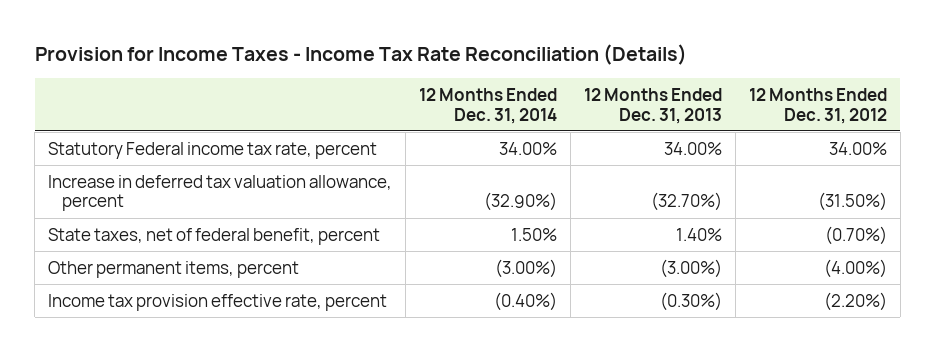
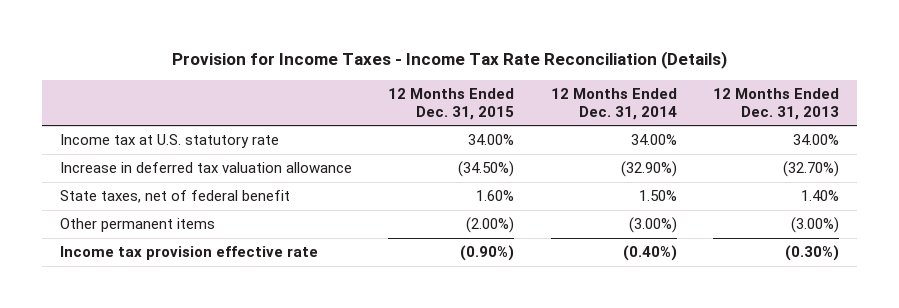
[748,87,887,124] 12 Months Ended Dec. 31, 2012 -> none
none -> [388,87,515,120] 12 Months Ended Dec. 31, 2015
[48,141,378,159] Statutory Federal income tax rate, percent -> [59,134,279,149] Income tax at U.S. statutory rate
[48,174,393,212] Increase in deferred tax valuation allowance, percent -> [59,162,352,174] Increase in deferred tax valuation allowance
[48,227,381,245] State taxes, net of federal benefit, percent -> [59,190,290,204] State taxes, net of federal benefit
[48,260,300,278] Other permanent items, percent -> [59,218,215,233] Other permanent items
[48,293,388,311] Income tax provision effective rate, percent -> [59,246,318,261] Income tax provision effective rate

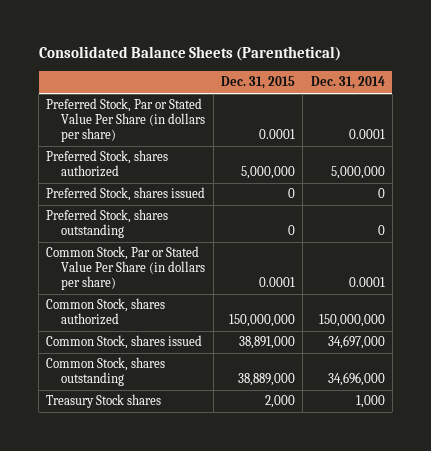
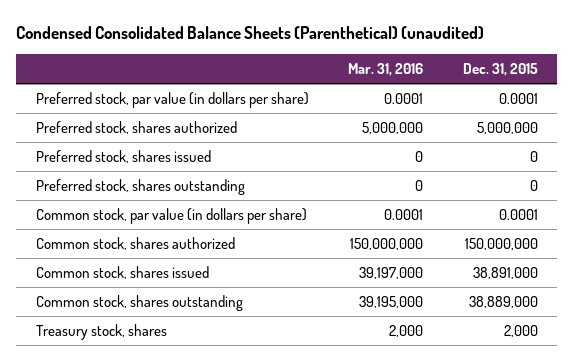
[38,46,341,62] Consolidated Balance Sheets (Parenthetical) -> [16,26,485,40] Condensed Consolidated Balance Sheets (Parenthetical) (unaudited)
[310,76,385,90] Dec. 31, 2014 -> none
none -> [348,63,424,77] Mar. 31, 2016
[46,98,206,143] Preferred Stock, Par or Stated Value Per Share (in dollars per share) -> [36,91,310,108] Preferred stock, par value (in dollars per share)
[46,150,169,178] Preferred Stock, shares authorized -> [36,120,238,134] Preferred stock, shares authorized
[46,187,206,202] Preferred Stock, shares issued -> [36,149,212,163] Preferred stock, shares issued
[46,209,169,239] Preferred Stock, shares outstanding -> [36,178,246,195] Preferred stock, shares outstanding
[46,246,206,291] Common Stock, Par or Stated Value Per Share (in dollars per share) -> [36,207,308,224] Common stock, par value (in dollars per share)
[46,298,166,326] Common Stock, shares authorized -> [36,236,236,250] Common stock, shares authorized
[46,335,203,350] Common Stock, shares issued -> [36,265,210,279] Common stock, shares issued
[46,357,166,387] Common Stock, shares outstanding -> [36,294,244,311] Common stock, shares outstanding
[46,394,162,409] Treasury Stock shares -> [36,323,168,340] Treasury stock, shares

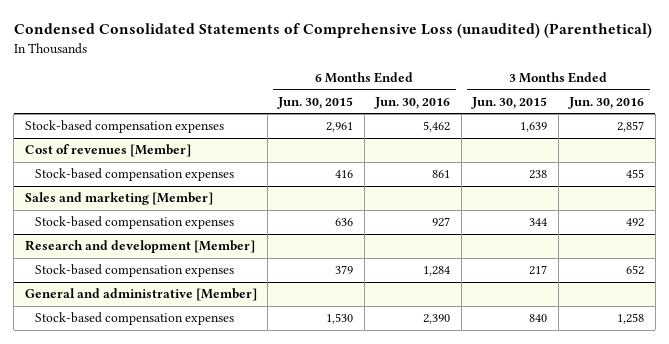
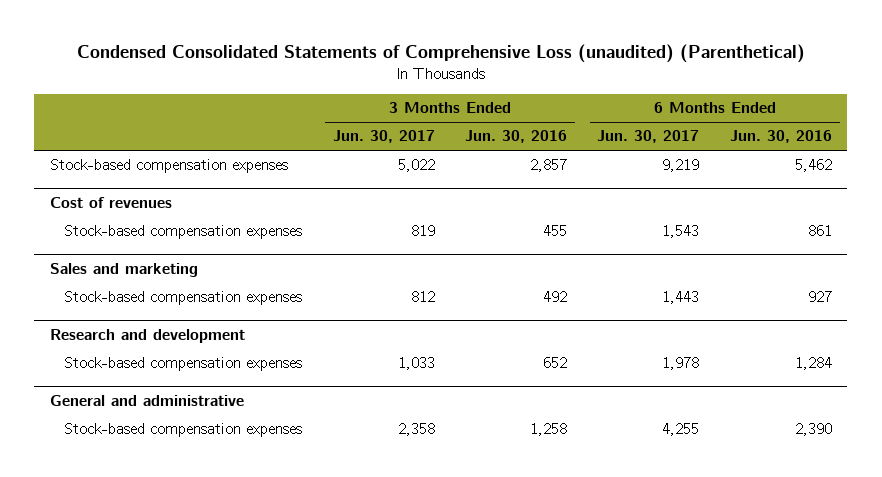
[277,96,354,109] Jun. 30, 2015 -> none
[471,96,548,109] Jun. 30, 2015 -> none
none -> [332,130,435,144] Jun. 30, 2017
none -> [597,130,700,144] Jun. 30, 2017
[24,144,191,158] Cost of revenues [Member] -> [49,197,172,209] Cost of revenues
[24,192,213,206] Sales and marketing [Member] -> [49,263,198,278] Sales and marketing
[24,240,255,254] Research and development [Member] -> [49,329,245,344] Research and development
[24,288,257,302] General and administrative [Member] -> [49,395,244,407] General and administrative

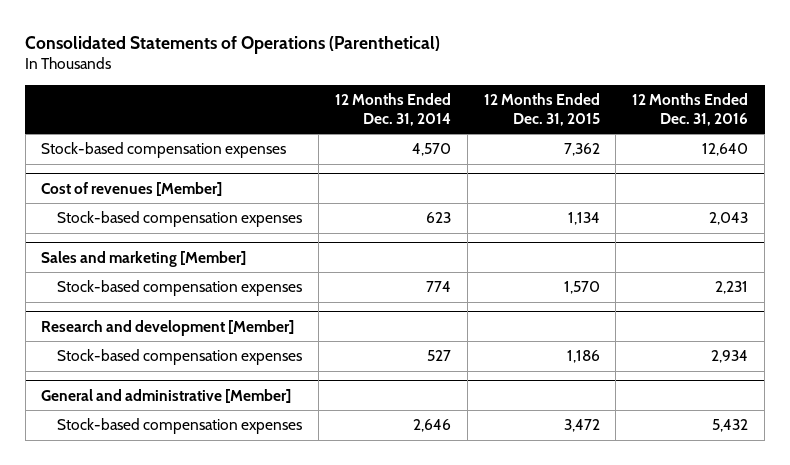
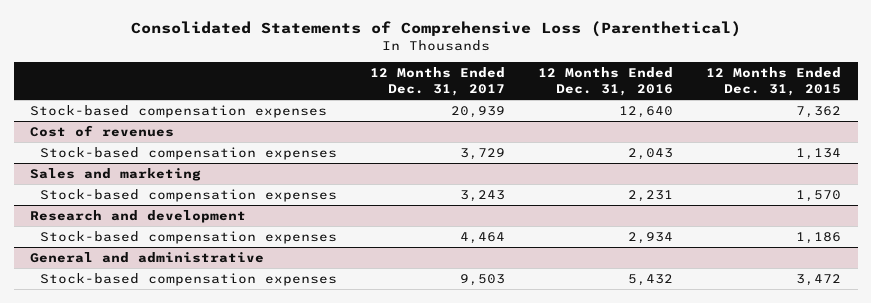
[25,35,441,54] Consolidated Statements of Operations (Parenthetical) -> [130,20,741,37] Consolidated Statements of Comprehensive Loss (Parenthetical)
[334,92,451,126] 12 Months Ended Dec. 31, 2014 -> none
none -> [370,67,506,96] 12 Months Ended Dec. 31, 2017
[41,181,223,196] Cost of revenues [Member] -> [30,125,175,138] Cost of revenues
[41,250,247,267] Sales and marketing [Member] -> [30,168,202,182] Sales and marketing
[41,319,295,336] Research and development [Member] -> [30,210,247,224] Research and development
[41,388,292,403] General and administrative [Member] -> [30,252,265,264] General and administrative

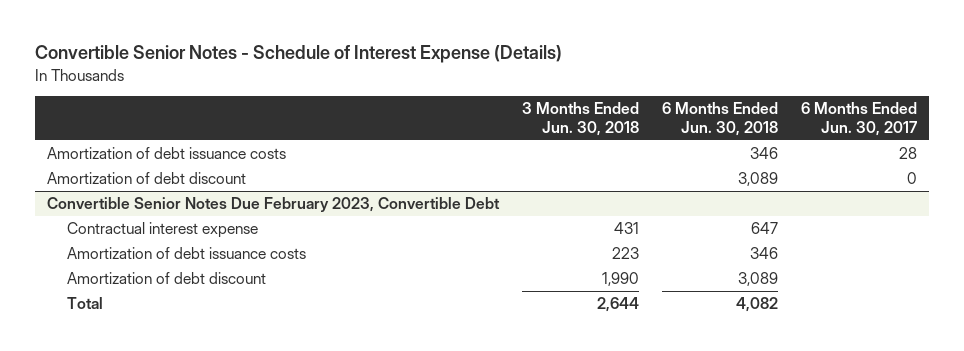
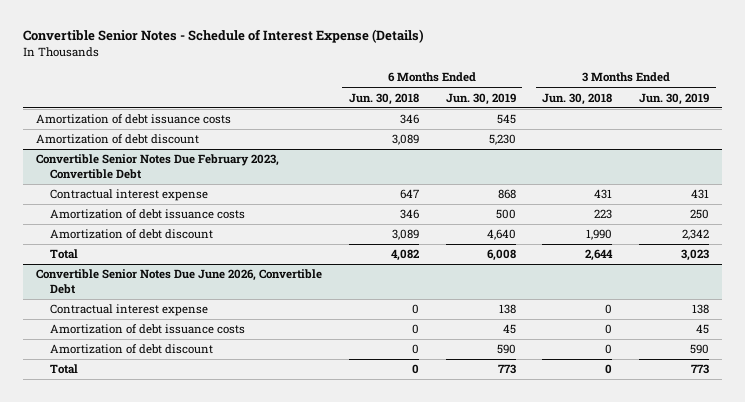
[801,102,918,136] 6 Months Ended Jun. 30, 2017 -> none
none -> [445,92,516,105] Jun. 30, 2019
none -> [639,92,710,105] Jun. 30, 2019
none -> [36,269,323,294] Convertible Senior Notes Due June 2026, Convertible Debt
none -> [49,304,208,317] Contractual interest expense
none -> [49,324,245,335] Amortization of debt issuance costs
none -> [49,344,213,355] Amortization of debt discount
none -> [49,364,78,375] Total

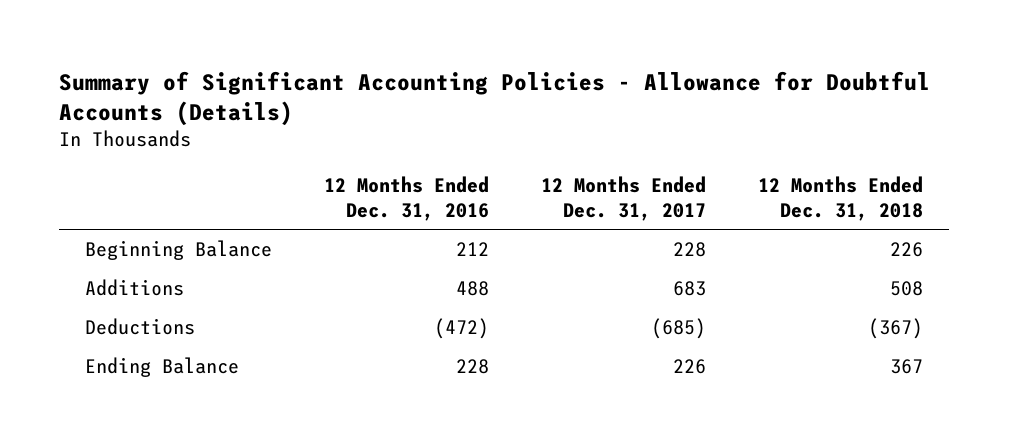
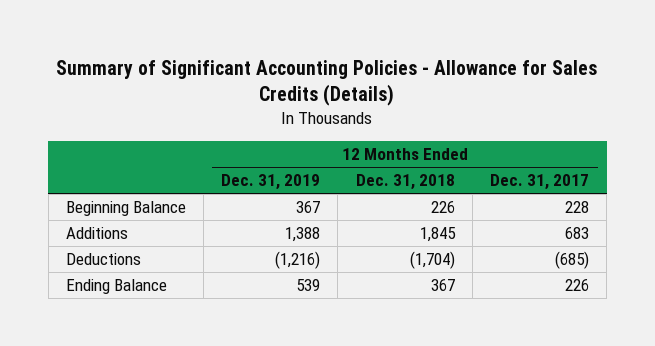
[59,70,931,126] Summary of Significant Accounting Policies - Allowance for Doubtful Accounts (Details) -> [56,59,598,107] Summary of Significant Accounting Policies - Allowance for Sales Credits (Details)
[324,176,490,221] 12 Months Ended Dec. 31, 2016 -> none
none -> [221,174,321,191] Dec. 31, 2019
[890,281,924,297] 508 -> [419,227,456,243] 1,845
[868,318,924,340] (367) -> [409,251,455,270] (1,704)

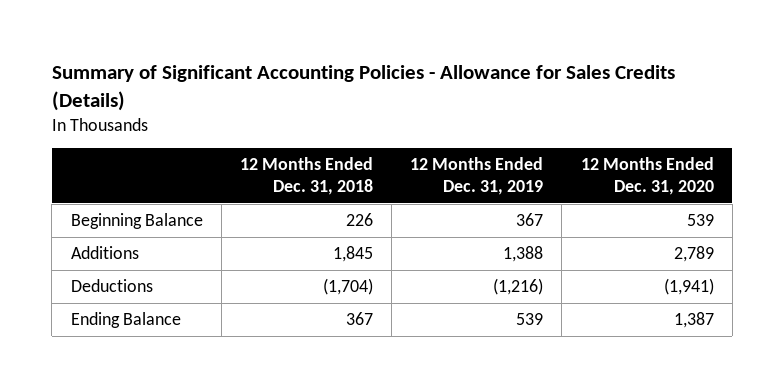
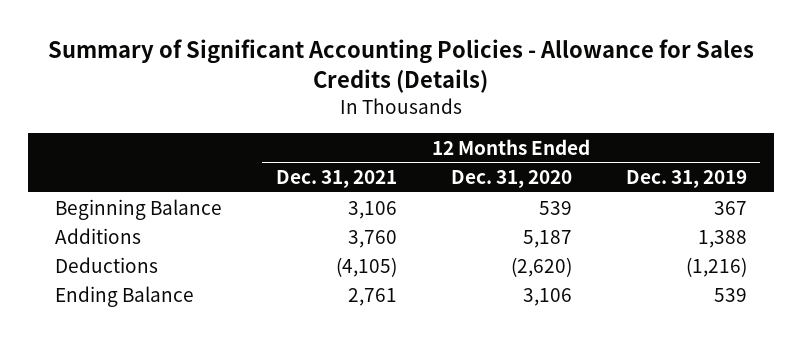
[239,157,373,196] 12 Months Ended Dec. 31, 2018 -> none
none -> [275,170,397,189] Dec. 31, 2021
[673,246,714,263] 2,789 -> [522,229,572,248] 5,187
[663,278,714,296] (1,941) -> [510,256,572,277] (2,620)
[673,312,714,329] 1,387 -> [522,287,572,306] 3,106

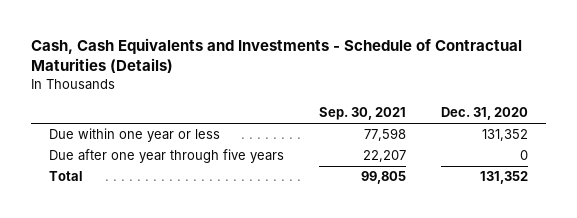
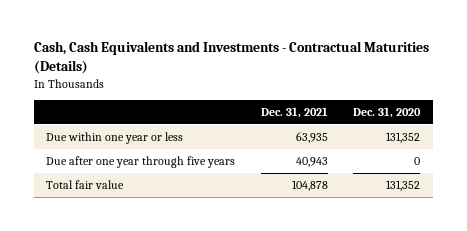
[30,38,522,74] Cash, Cash Equivalents and Investments - Schedule of Contractual Maturities (Details) -> [33,41,429,75] Cash, Cash Equivalents and Investments - Contractual Maturities (Details)
[318,107,406,121] Sep. 30, 2021 -> none
none -> [260,106,328,118] Dec. 31, 2021
[48,171,83,182] Total -> [46,180,125,190] Total fair value

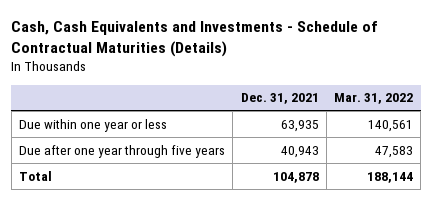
[33,41,429,75] Cash, Cash Equivalents and Investments - Contractual Maturities (Details) -> [11,21,379,58] Cash, Cash Equivalents and Investments - Schedule of Contractual Maturities (Details)
[353,106,422,118] Dec. 31, 2020 -> none
none -> [333,93,413,105] Mar. 31, 2022
[46,180,125,190] Total fair value -> [19,170,53,181] Total

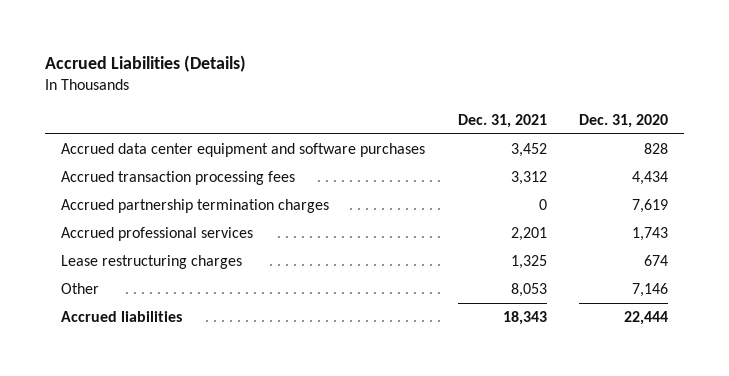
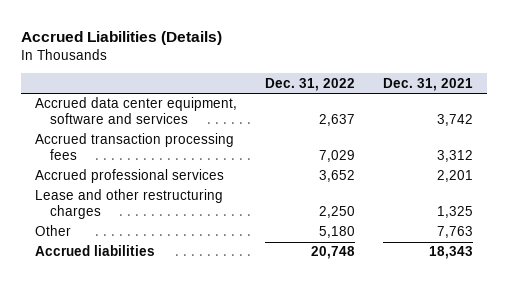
[579,113,669,128] Dec. 31, 2020 -> none
none -> [264,77,355,91] Dec. 31, 2022
[60,143,425,158] Accrued data center equipment and software purchases -> [35,97,238,125] Accrued data center equipment, software and services
[510,143,547,158] 3,452 -> [436,114,473,127] 3,742
[60,199,329,214] Accrued partnership termination charges -> none
[60,255,242,270] Lease restructuring charges -> [35,189,224,220] Lease and other restructuring charges
[510,283,547,298] 8,053 -> [436,226,473,239] 7,763

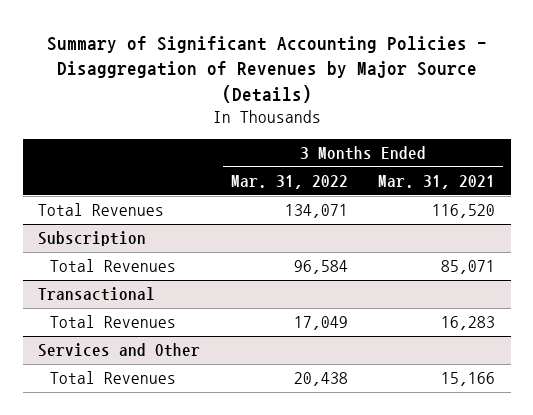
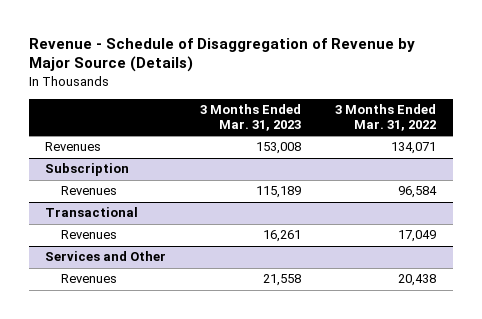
[46,35,487,103] Summary of Significant Accounting Policies - Disaggregation of Revenues by Major Source (Details) -> [28,37,415,73] Revenue - Schedule of Disaggregation of Revenue by Major Source (Details)
[378,175,496,190] Mar. 31, 2021 -> none
none -> [200,104,302,132] 3 Months Ended Mar. 31, 2023
[38,203,165,217] Total Revenues -> [45,142,102,152] Revenues
[50,259,177,273] Total Revenues -> [60,186,117,196] Revenues
[50,315,177,329] Total Revenues -> [60,230,117,240] Revenues
[50,371,177,385] Total Revenues -> [60,274,117,284] Revenues

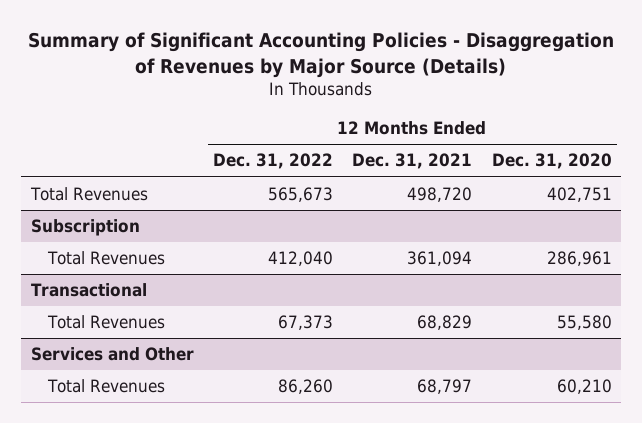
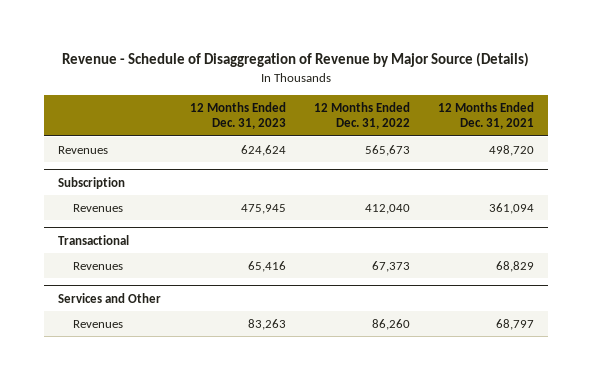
[28,31,615,78] Summary of Significant Accounting Policies - Disaggregation of Revenues by Major Source (Details) -> [62,52,530,68] Revenue - Schedule of Disaggregation of Revenue by Major Source (Details)
[491,153,612,170] Dec. 31, 2020 -> none
none -> [189,101,286,130] 12 Months Ended Dec. 31, 2023
[29,187,148,202] Total Revenues -> [58,145,109,154] Revenues
[46,251,165,266] Total Revenues -> [73,203,124,212] Revenues
[46,315,165,330] Total Revenues -> [73,261,124,270] Revenues
[46,379,165,394] Total Revenues -> [73,319,124,328] Revenues

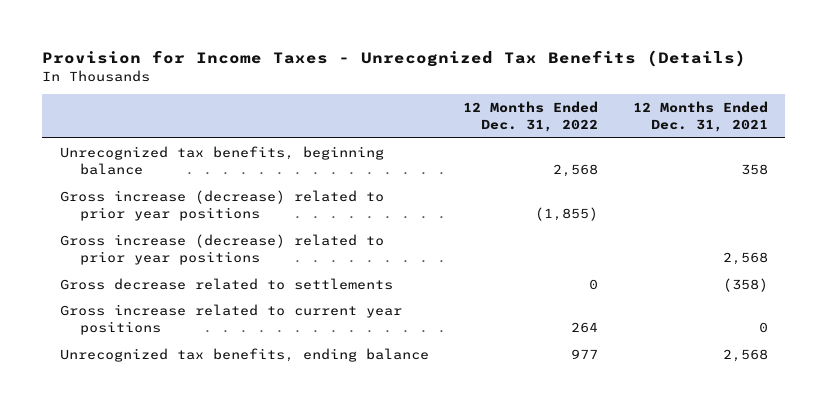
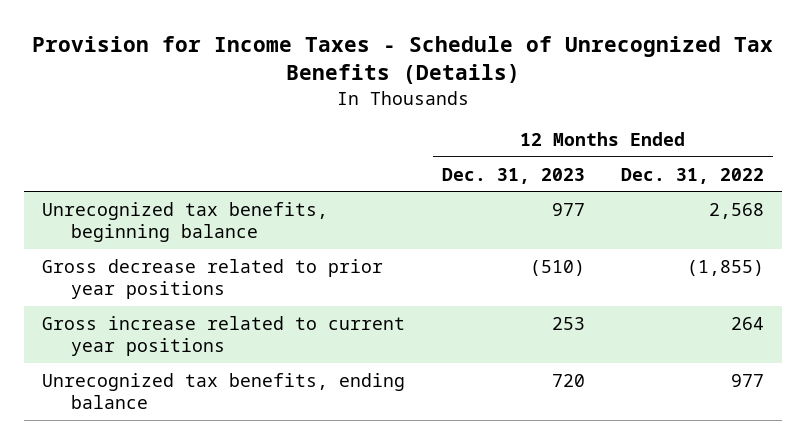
[42,50,747,68] Provision for Income Taxes - Unrecognized Tax Benefits (Details) -> [32,36,774,85] Provision for Income Taxes - Schedule of Unrecognized Tax Benefits (Details)
[632,100,768,133] 12 Months Ended Dec. 31, 2021 -> none
none -> [441,167,585,184] Dec. 31, 2023
[59,233,384,266] Gross increase (decrease) related to prior year positions -> none
[59,277,393,290] Gross decrease related to settlements -> none
[59,189,384,222] Gross increase (decrease) related to prior year positions -> [42,258,384,300] Gross decrease related to prior year positions

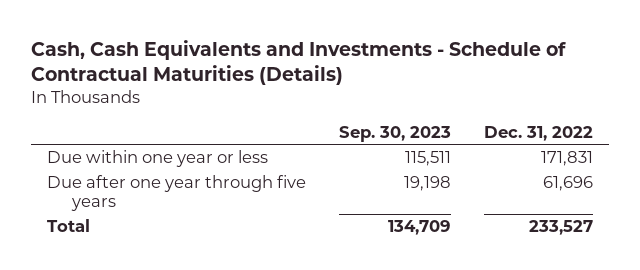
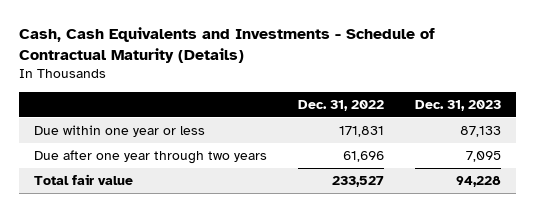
[30,39,566,86] Cash, Cash Equivalents and Investments - Schedule of Contractual Maturities (Details) -> [18,27,435,64] Cash, Cash Equivalents and Investments - Schedule of Contractual Maturity (Details)
[339,125,452,142] Sep. 30, 2023 -> none
none -> [414,99,501,111] Dec. 31, 2023
[47,175,307,212] Due after one year through five years -> [34,150,268,165] Due after one year through two years
[47,219,91,233] Total -> [34,174,134,186] Total fair value

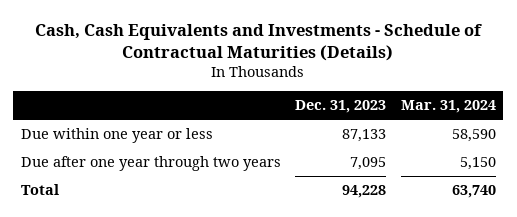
[18,27,435,64] Cash, Cash Equivalents and Investments - Schedule of Contractual Maturity (Details) -> [35,23,483,61] Cash, Cash Equivalents and Investments - Schedule of Contractual Maturities (Details)
[298,99,385,111] Dec. 31, 2022 -> none
none -> [400,100,496,114] Mar. 31, 2024
[34,174,134,186] Total fair value -> [20,183,59,195] Total

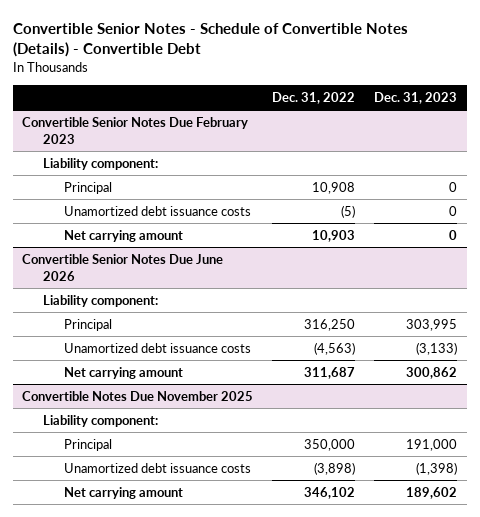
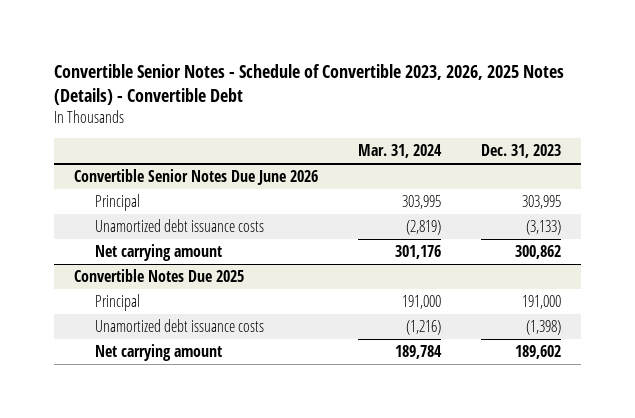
[13,22,409,58] Convertible Senior Notes - Schedule of Convertible Notes (Details) - Convertible Debt -> [53,63,564,105] Convertible Senior Notes - Schedule of Convertible 2023, 2026, 2025 Notes (Details) - Convertible Debt
[272,92,356,105] Dec. 31, 2022 -> none
none -> [357,144,442,159] Mar. 31, 2024
[22,116,249,144] Convertible Senior Notes Due February 2023 -> none
[43,157,159,170] Liability component: -> none
[63,181,112,194] Principal -> none
[63,205,251,216] Unamortized debt issuance costs -> none
[63,229,183,242] Net carrying amount -> none
[43,294,159,307] Liability component: -> none
[43,414,159,427] Liability component: -> none
[22,390,254,401] Convertible Notes Due November 2025 -> [73,268,244,282] Convertible Notes Due 2025

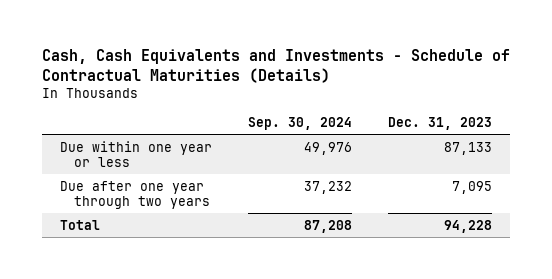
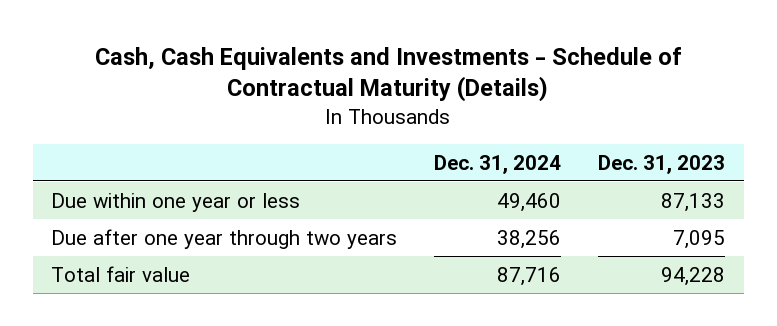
[41,49,510,83] Cash, Cash Equivalents and Investments - Schedule of Contractual Maturities (Details) -> [95,46,682,103] Cash, Cash Equivalents and Investments - Schedule of Contractual Maturity (Details)
[248,116,353,130] Sep. 30, 2024 -> none
none -> [434,154,562,174] Dec. 31, 2024
[59,219,100,230] Total -> [51,265,191,282] Total fair value

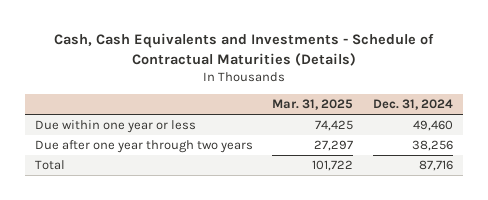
[95,46,682,103] Cash, Cash Equivalents and Investments - Schedule of Contractual Maturity (Details) -> [53,33,434,67] Cash, Cash Equivalents and Investments - Schedule of Contractual Maturities (Details)
[598,154,726,174] Dec. 31, 2023 -> none
none -> [272,99,354,111] Mar. 31, 2025
[51,265,191,282] Total fair value -> [34,160,65,171] Total

